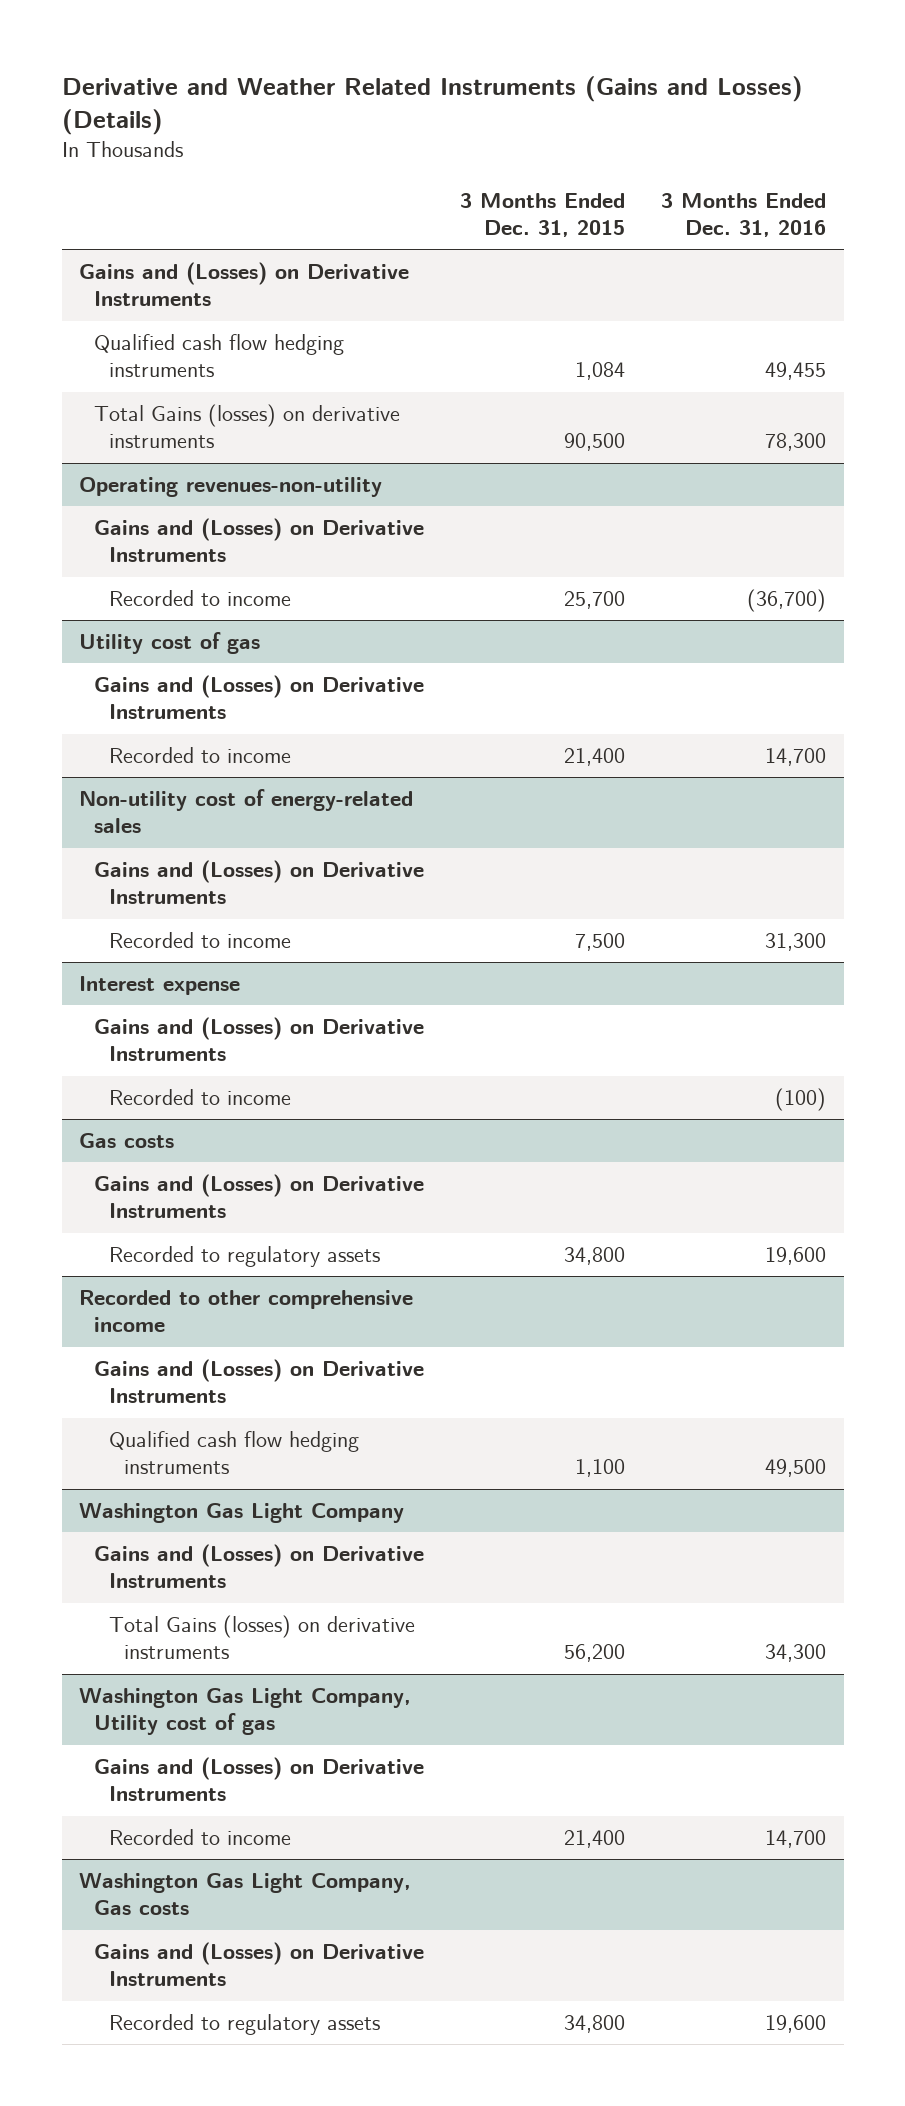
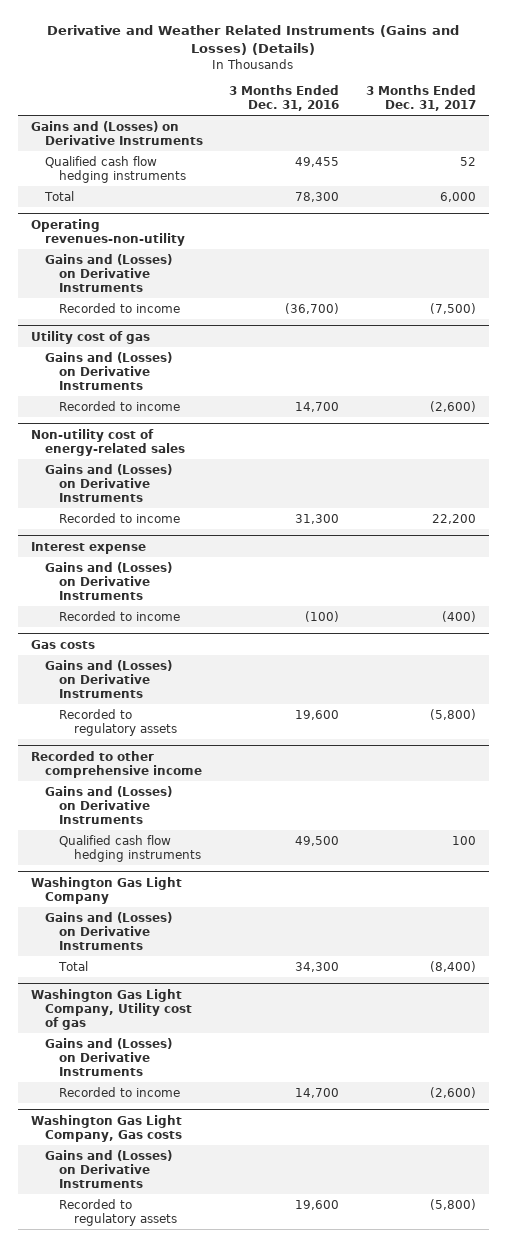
[460,192,626,237] 3 Months Ended Dec. 31, 2015 -> none
none -> [365,84,476,111] 3 Months Ended Dec. 31, 2017
[94,404,401,449] Total Gains (losses) on derivative instruments -> [44,190,75,201] Total
[109,1615,416,1660] Total Gains (losses) on derivative instruments -> [58,960,89,971] Total

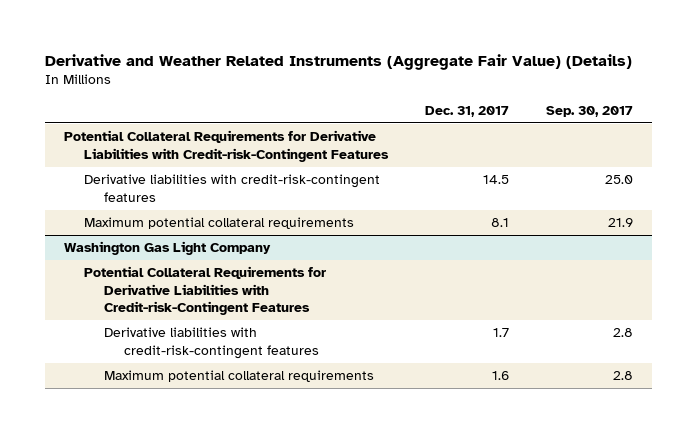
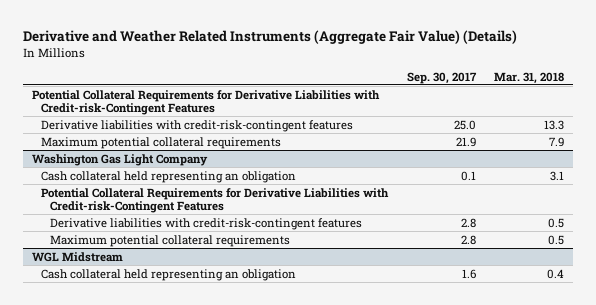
[425,105,510,117] Dec. 31, 2017 -> none
none -> [494,71,565,84] Mar. 31, 2018
none -> [41,170,297,183] Cash collateral held representing an obligation
none -> [31,251,123,262] WGL Midstream
none -> [41,268,297,281] Cash collateral held representing an obligation

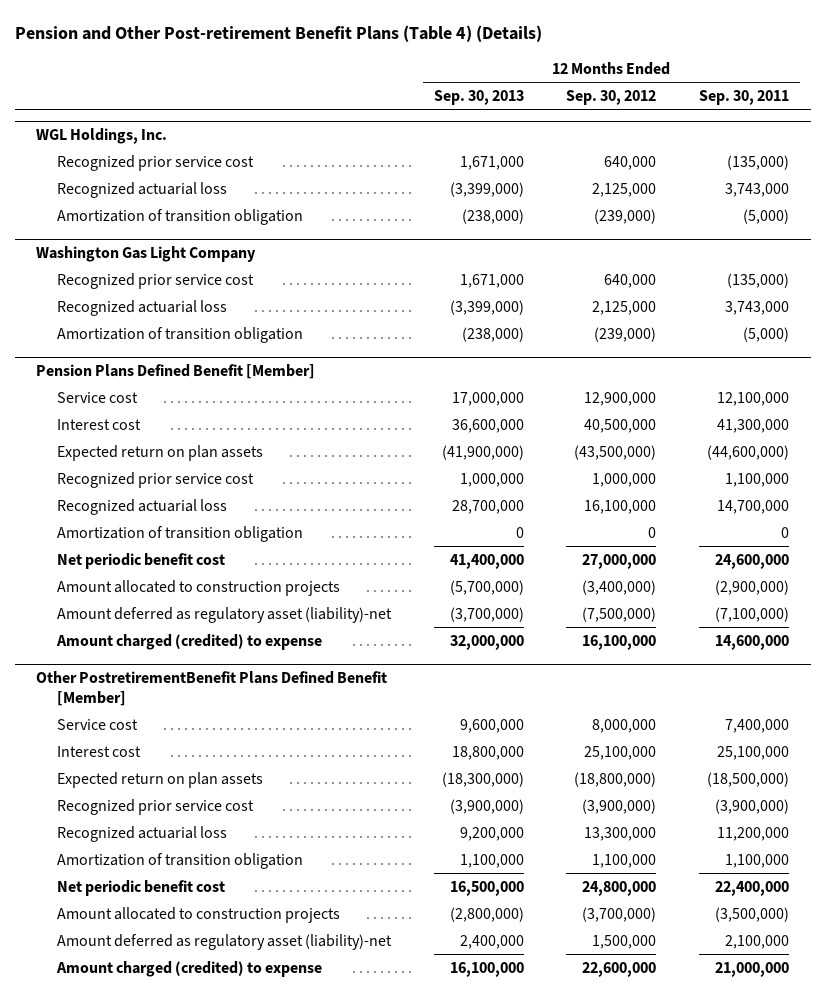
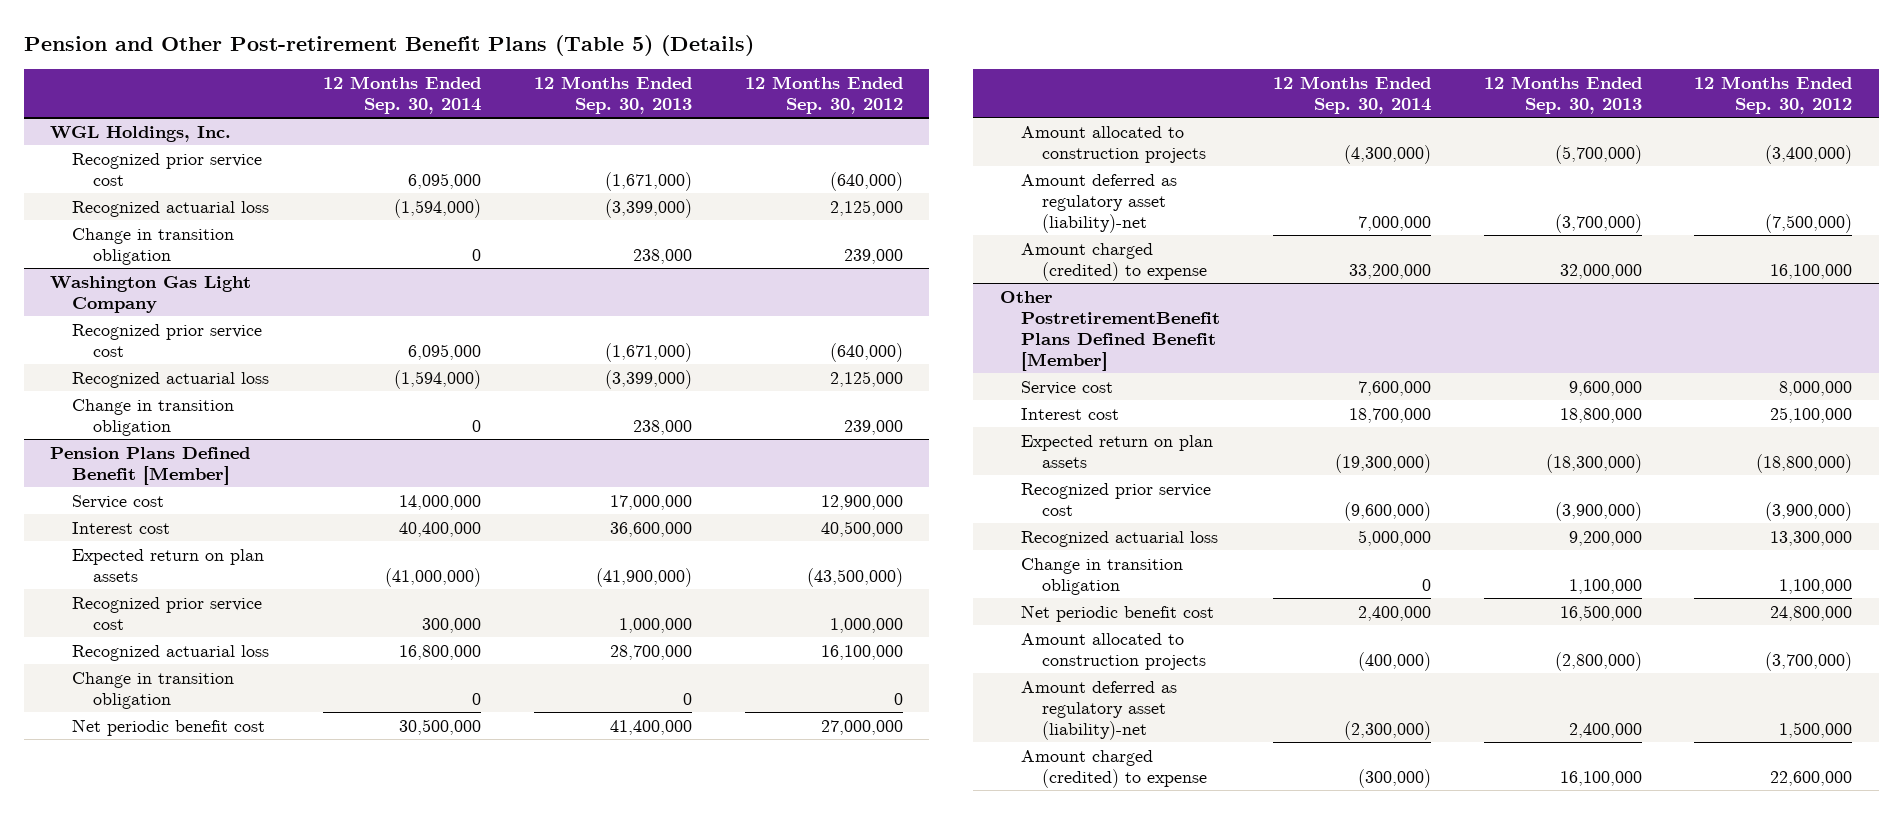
[14,25,542,43] Pension and Other Post-retirement Benefit Plans (Table 4) (Details) -> [23,35,754,57] Pension and Other Post-retirement Benefit Plans (Table 5) (Details)
[699,90,790,106] Sep. 30, 2011 -> none
none -> [323,75,482,114] 12 Months Ended Sep. 30, 2014
[459,155,524,170] 1,671,000 -> [605,171,693,191] (1,671,000)
[604,155,657,170] 640,000 -> [829,171,903,191] (640,000)
[56,208,303,225] Amortization of transition obligation -> [71,227,234,265] Change in transition obligation
[461,208,524,224] (238,000) -> [633,248,693,264] 238,000
[594,208,657,224] (239,000) -> [843,248,903,264] 239,000
[459,273,524,288] 1,671,000 -> [605,342,693,362] (1,671,000)
[604,273,657,288] 640,000 -> [829,342,903,362] (640,000)
[56,326,303,343] Amortization of transition obligation -> [71,398,234,436] Change in transition obligation
[461,326,524,342] (238,000) -> [633,419,693,435] 238,000
[594,326,657,342] (239,000) -> [843,419,903,435] 239,000
[56,525,303,542] Amortization of transition obligation -> [71,671,234,709] Change in transition obligation
[56,852,303,869] Amortization of transition obligation -> [1021,557,1184,595] Change in transition obligation

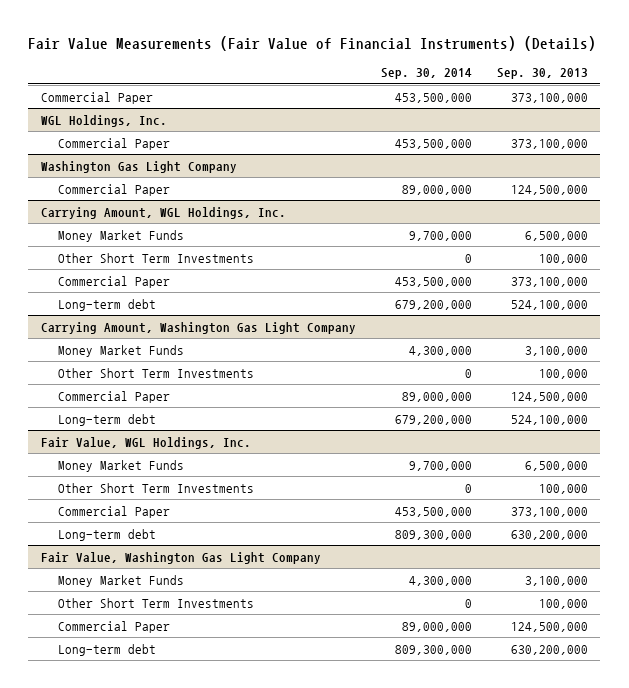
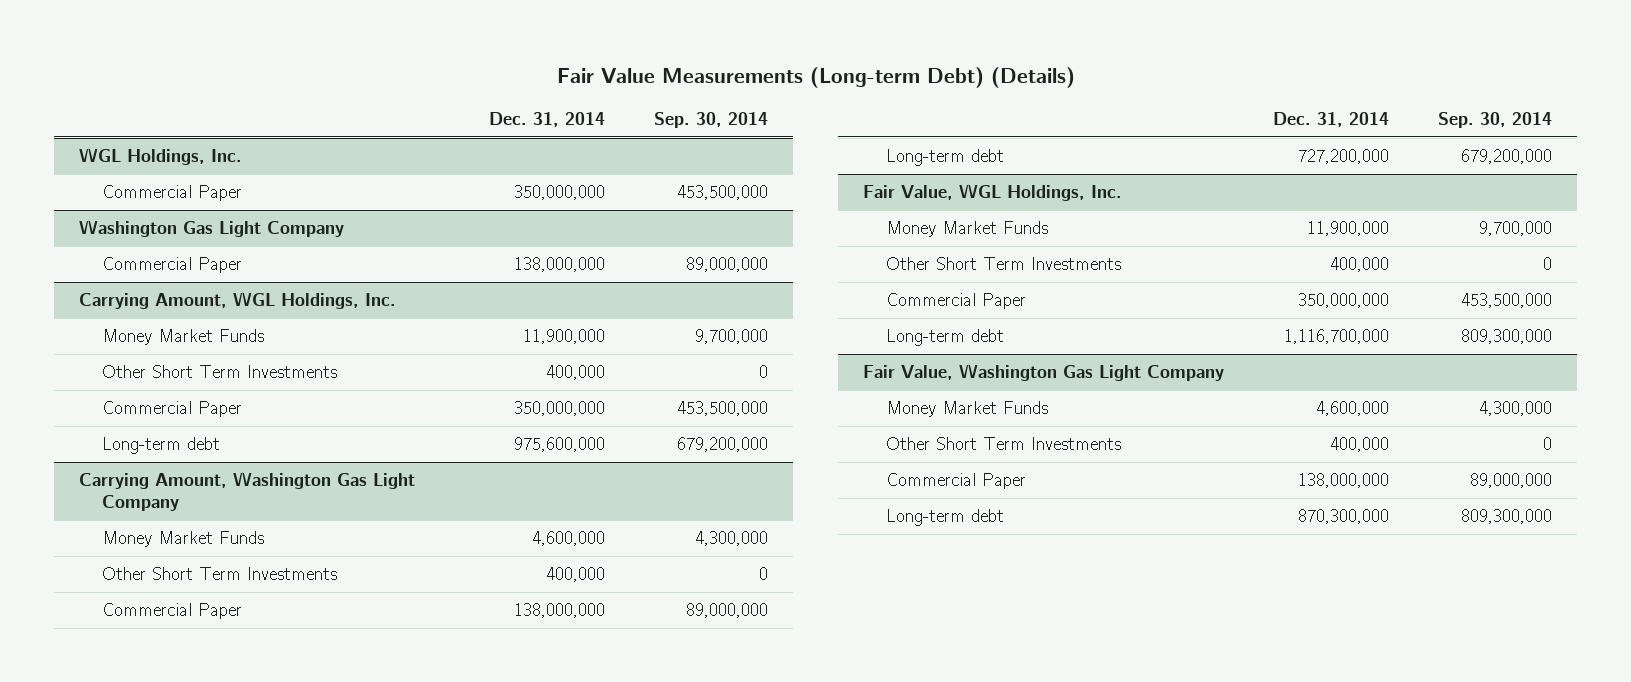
[28,36,597,52] Fair Value Measurements (Fair Value of Financial Instruments) (Details) -> [556,66,1075,88] Fair Value Measurements (Long-term Debt) (Details)
[496,68,588,80] Sep. 30, 2013 -> none
none -> [489,111,606,127] Dec. 31, 2014
[40,91,153,104] Commercial Paper -> none

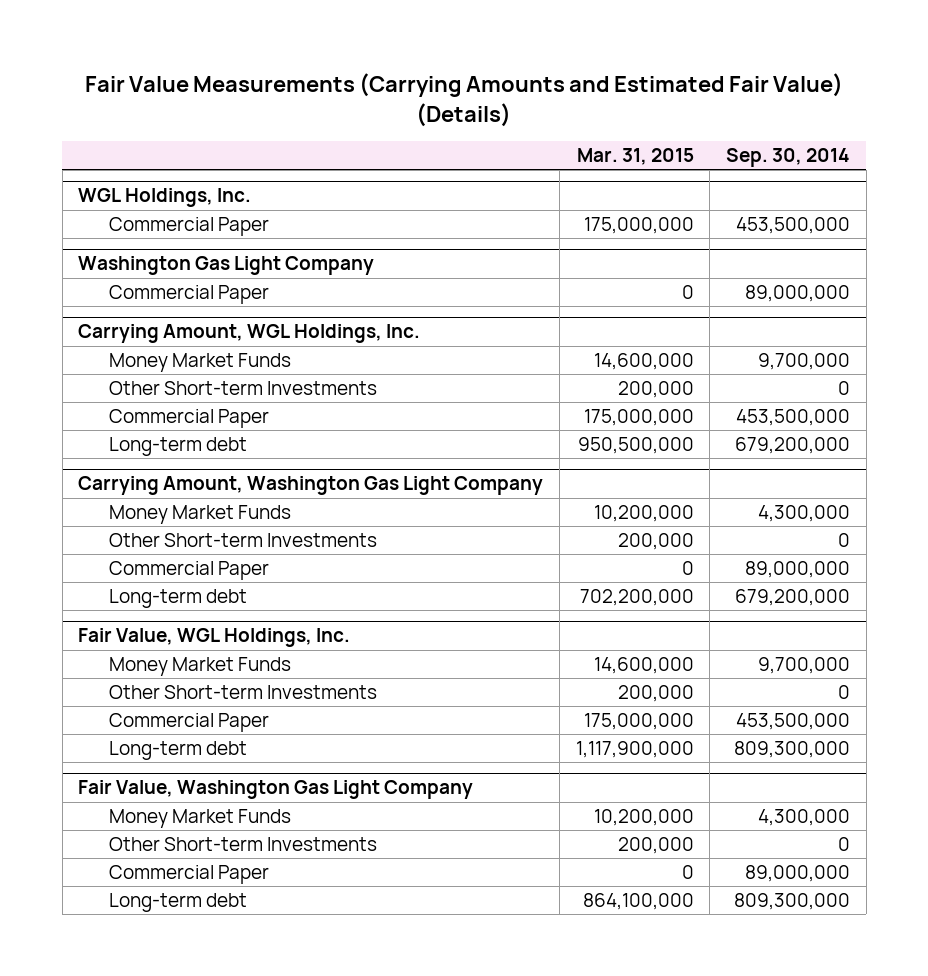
[556,66,1075,88] Fair Value Measurements (Long-term Debt) (Details) -> [85,72,844,127] Fair Value Measurements (Carrying Amounts and Estimated Fair Value) (Details)
[489,111,606,127] Dec. 31, 2014 -> none
none -> [576,148,694,166] Mar. 31, 2015
[101,365,337,379] Other Short Term Investments -> [108,381,377,396] Other Short-term Investments
[101,567,337,581] Other Short Term Investments -> [108,533,377,548] Other Short-term Investments
[885,257,1121,271] Other Short Term Investments -> [108,685,377,700] Other Short-term Investments
[885,437,1121,451] Other Short Term Investments -> [108,837,377,852] Other Short-term Investments

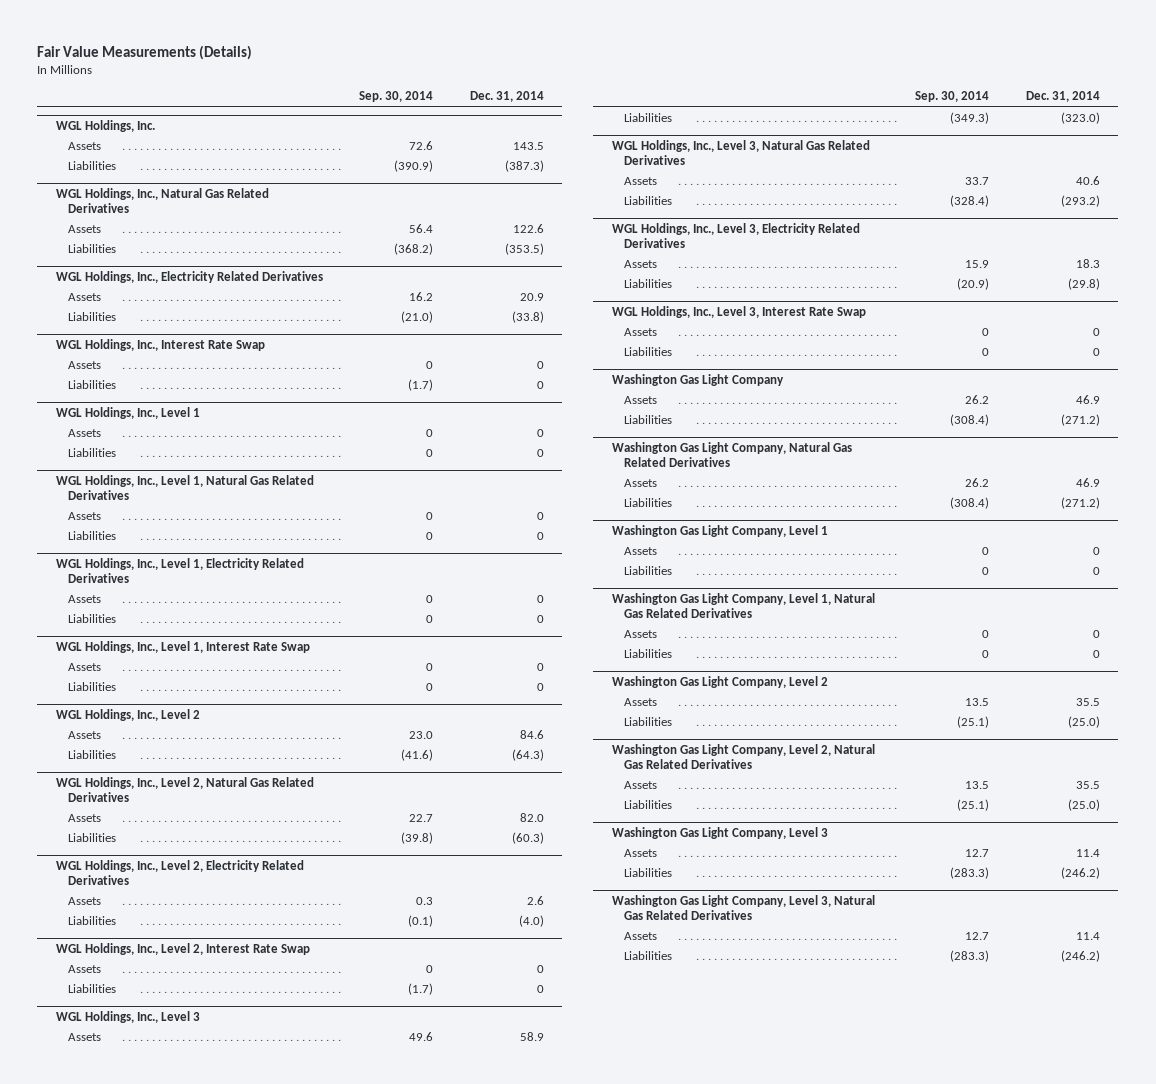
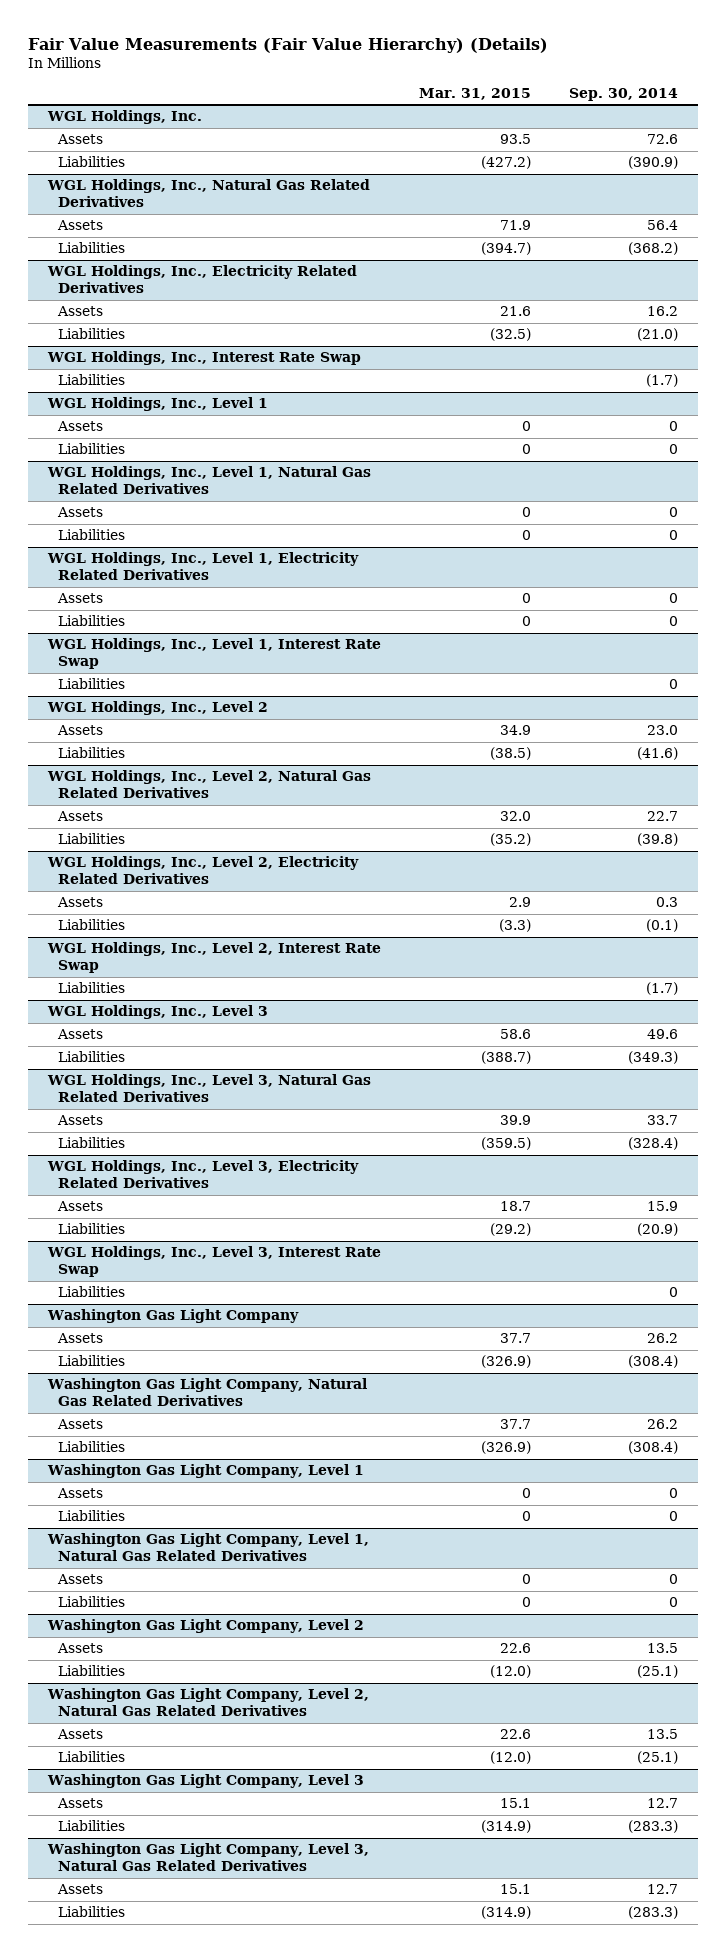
[37,44,253,60] Fair Value Measurements (Details) -> [28,37,549,53] Fair Value Measurements (Fair Value Hierarchy) (Details)
[469,91,544,103] Dec. 31, 2014 -> none
none -> [418,87,531,100] Mar. 31, 2015
[67,361,101,370] Assets -> none
[67,663,101,672] Assets -> none
[67,965,101,974] Assets -> none
[623,328,657,337] Assets -> none

